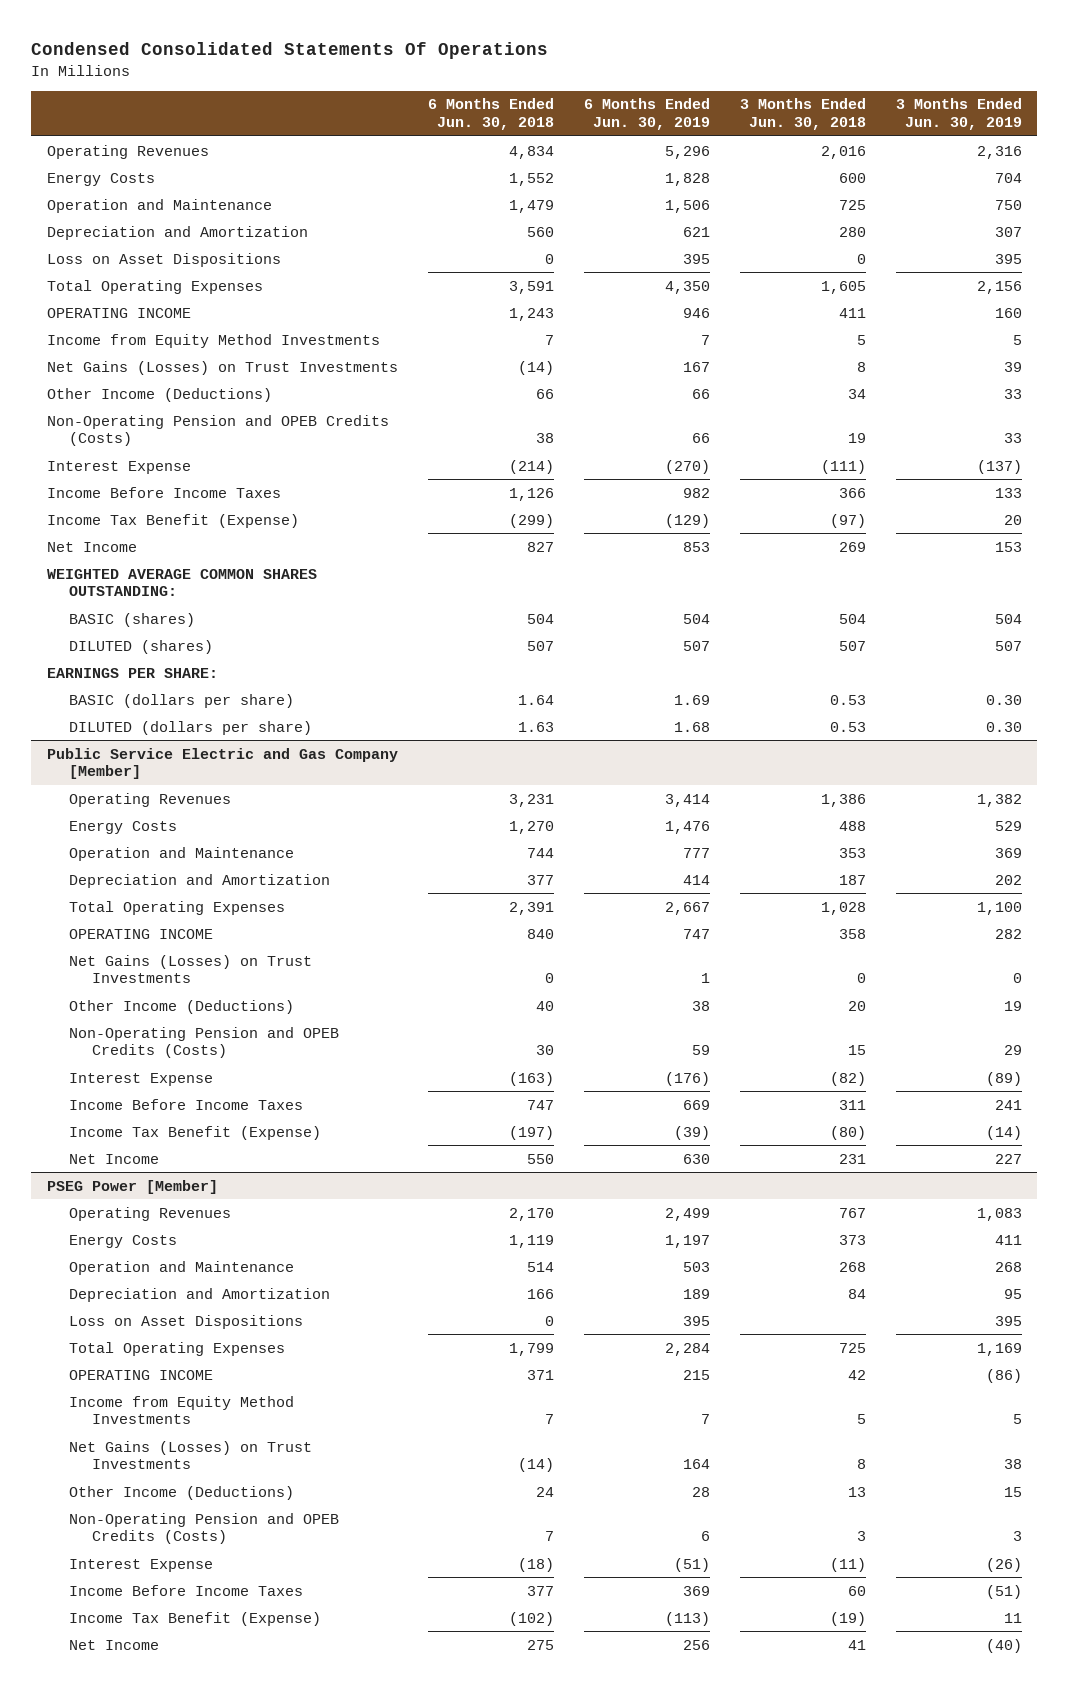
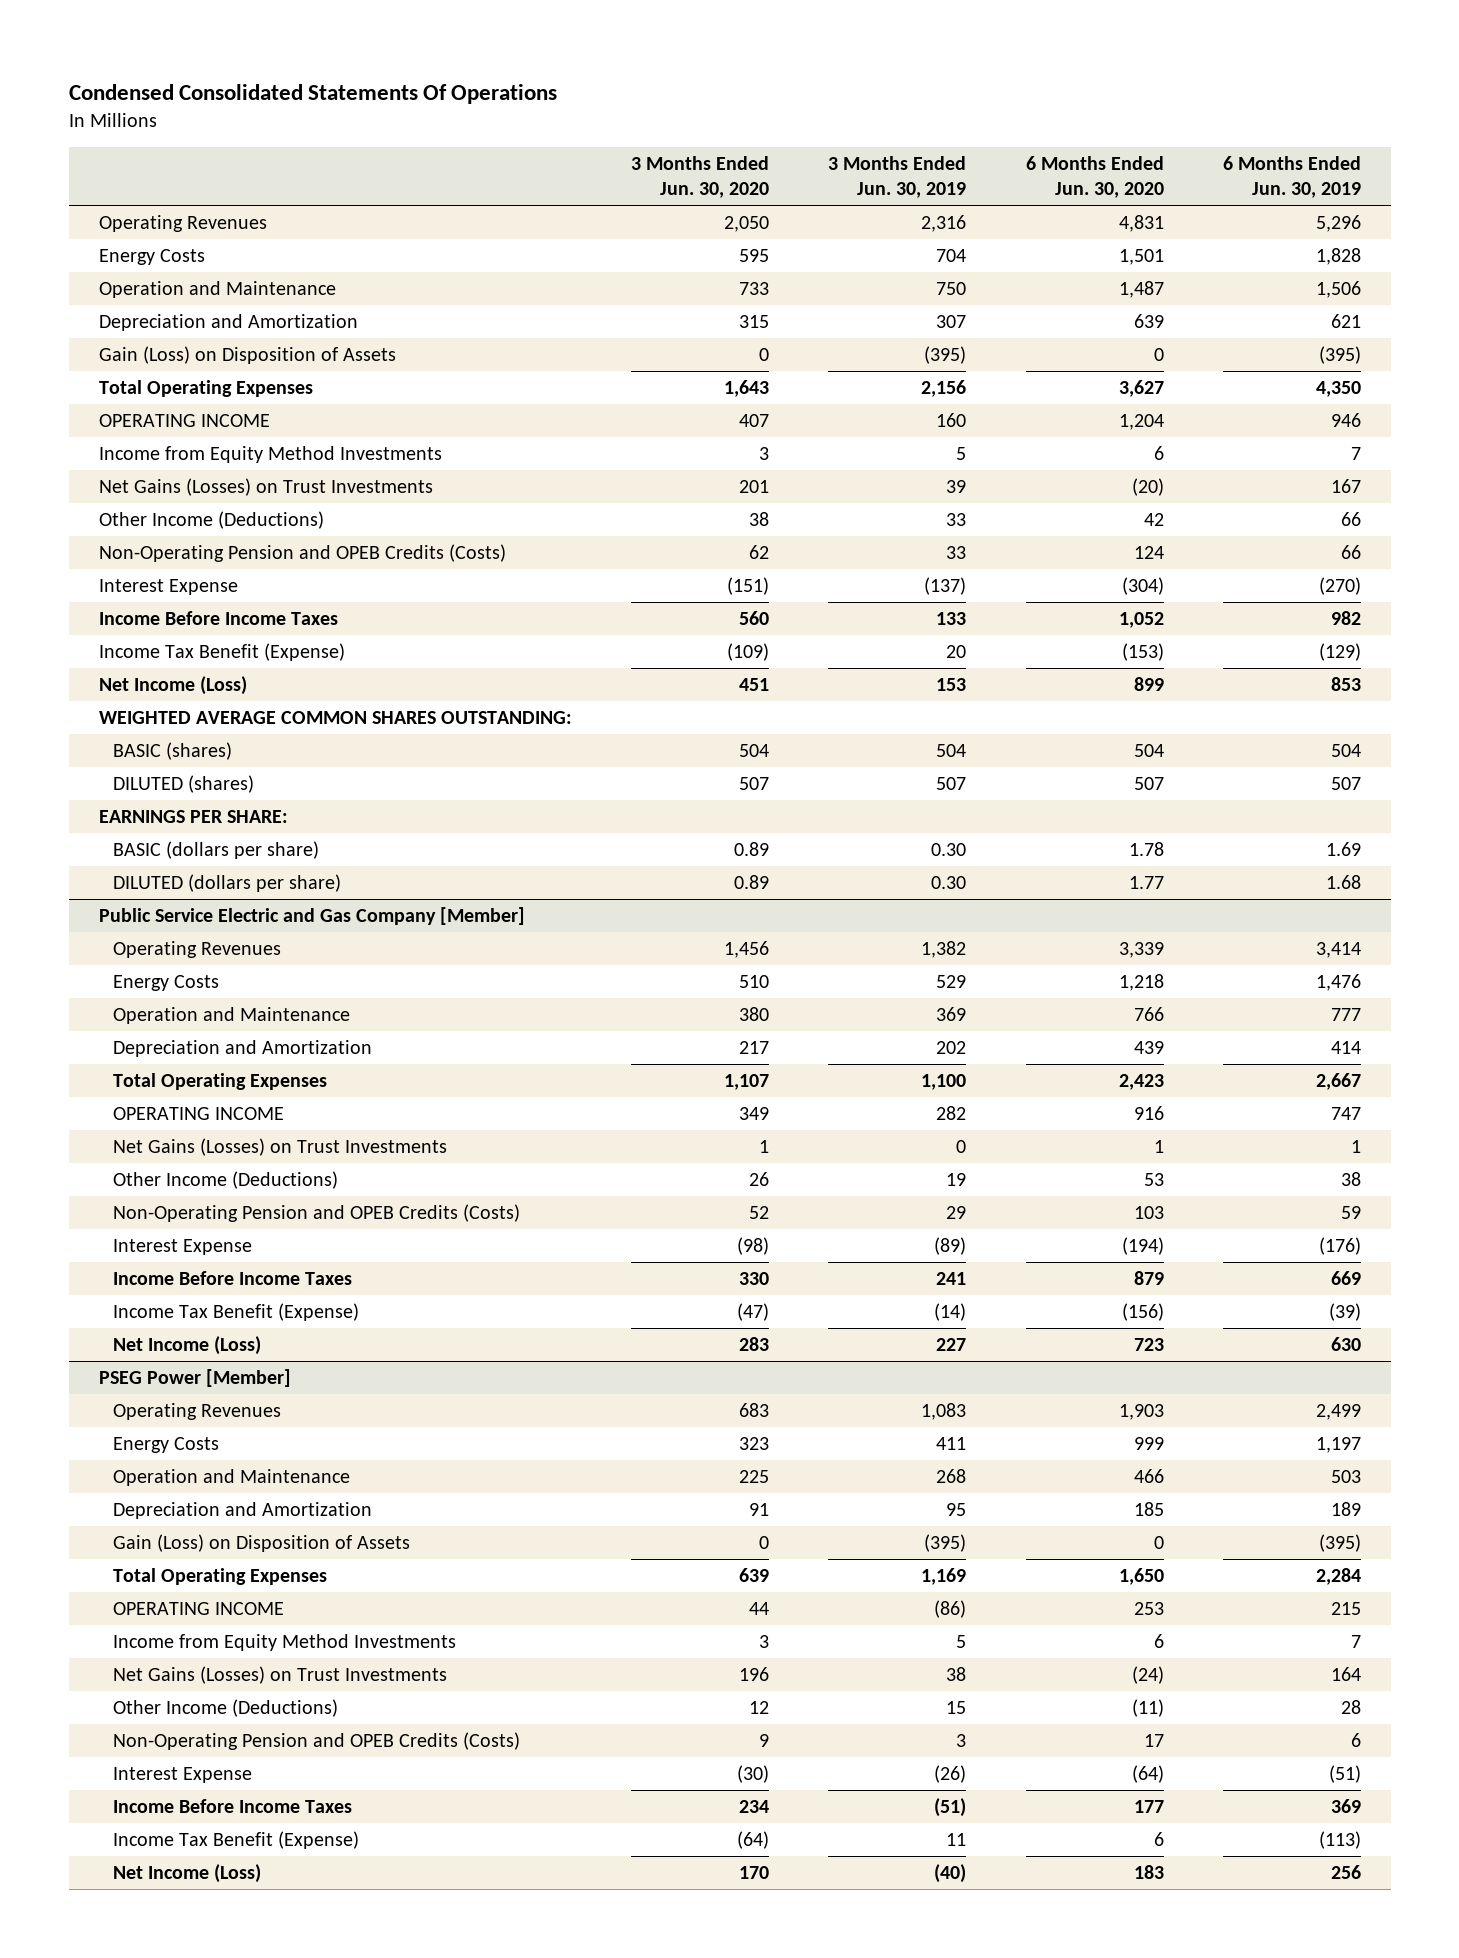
[427,98,554,131] 6 Months Ended Jun. 30, 2018 -> none
[740,98,867,131] 3 Months Ended Jun. 30, 2018 -> none
none -> [630,156,769,199] 3 Months Ended Jun. 30, 2020
none -> [1025,156,1164,199] 6 Months Ended Jun. 30, 2020
[46,252,281,267] Loss on Asset Dispositions -> [98,345,396,364] Gain (Loss) on Disposition of Assets
[682,253,710,264] 395 -> [1318,345,1361,364] (395)
[995,253,1023,264] 395 -> [924,345,967,364] (395)
[46,541,137,552] Net Income -> [98,675,247,695] Net Income (Loss)
[69,1153,160,1164] Net Income -> [112,1335,261,1355] Net Income (Loss)
[69,1314,304,1329] Loss on Asset Dispositions -> [112,1533,410,1552] Gain (Loss) on Disposition of Assets
[682,1315,710,1326] 395 -> [1318,1533,1361,1552] (395)
[995,1315,1023,1326] 395 -> [924,1533,967,1552] (395)
[69,1639,160,1650] Net Income -> [112,1863,261,1883] Net Income (Loss)

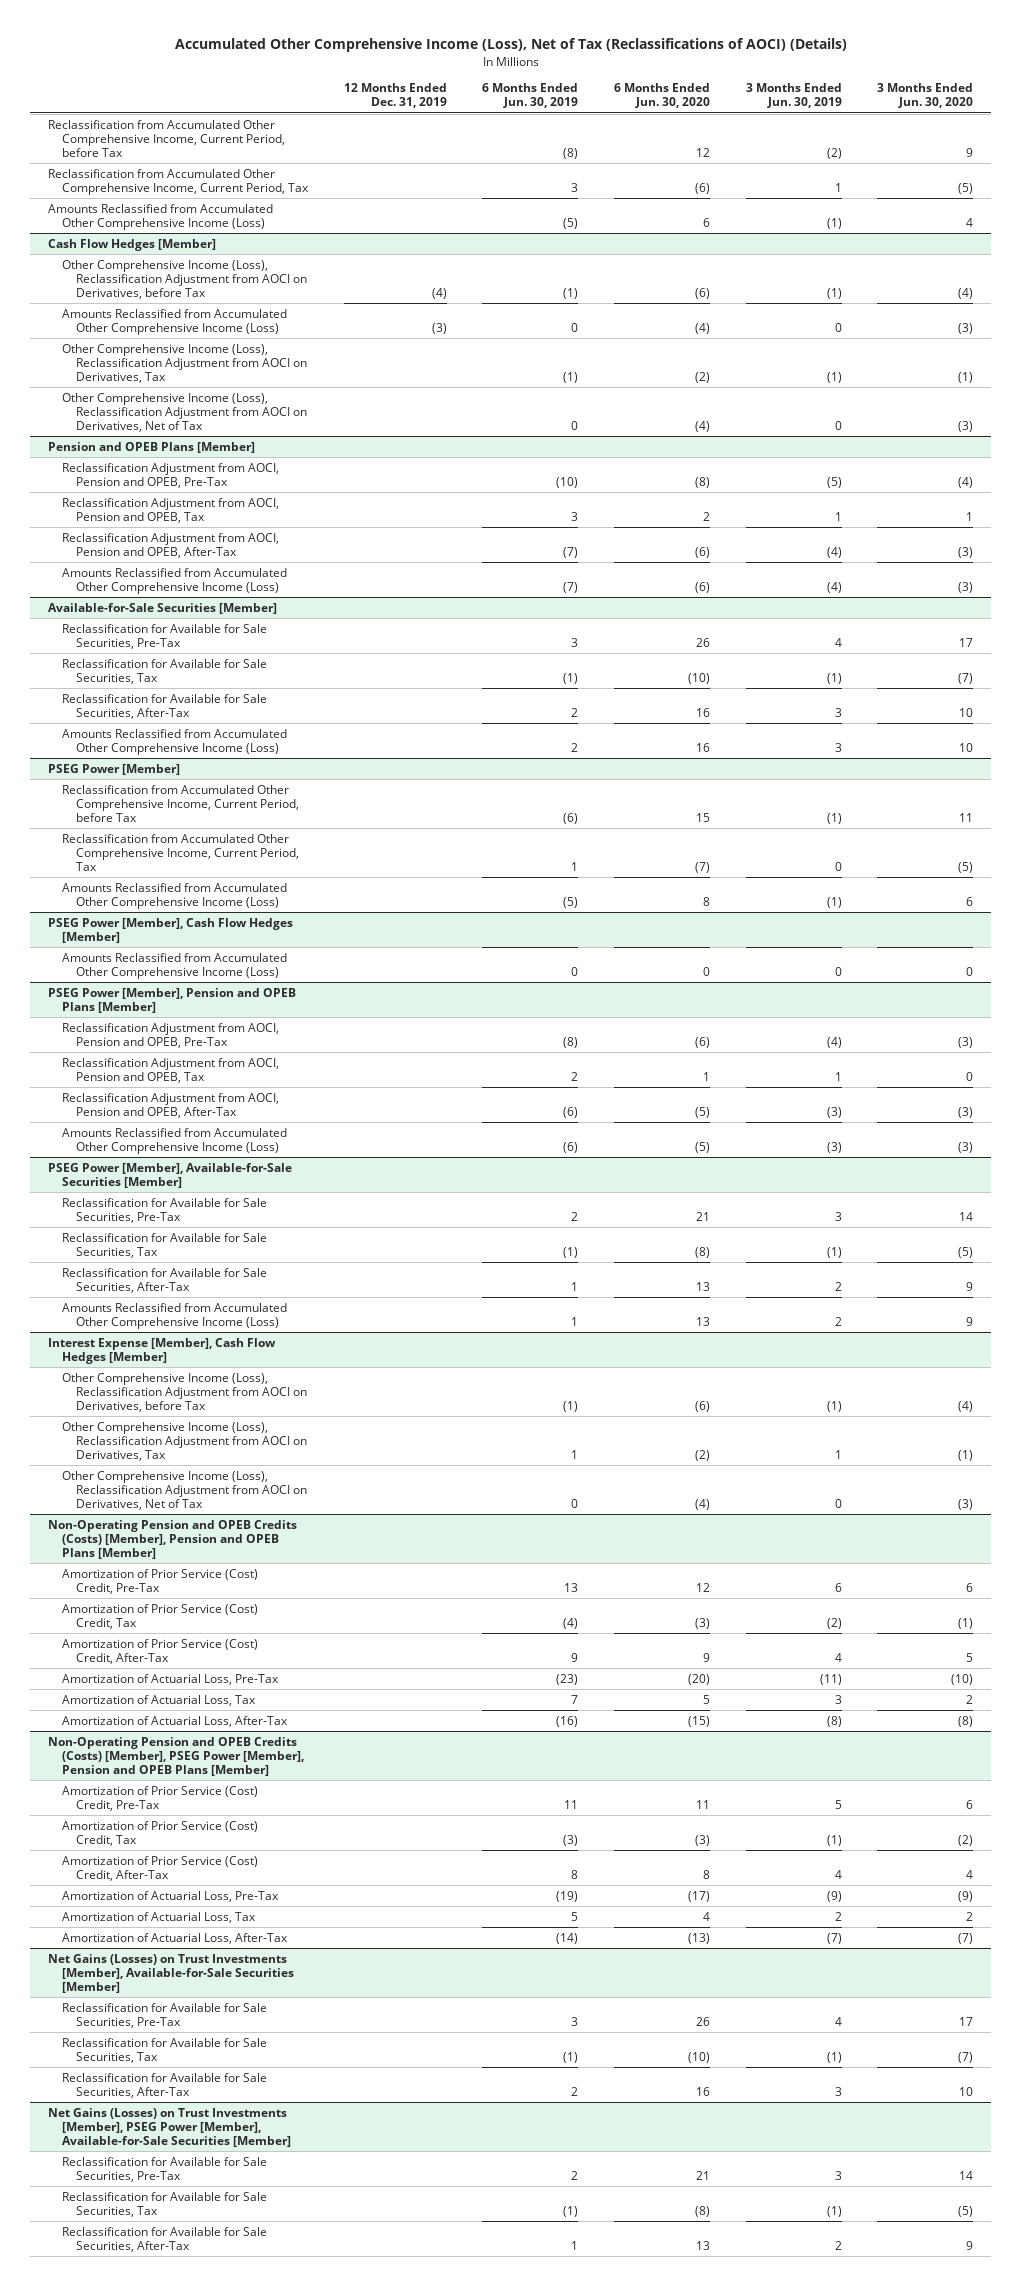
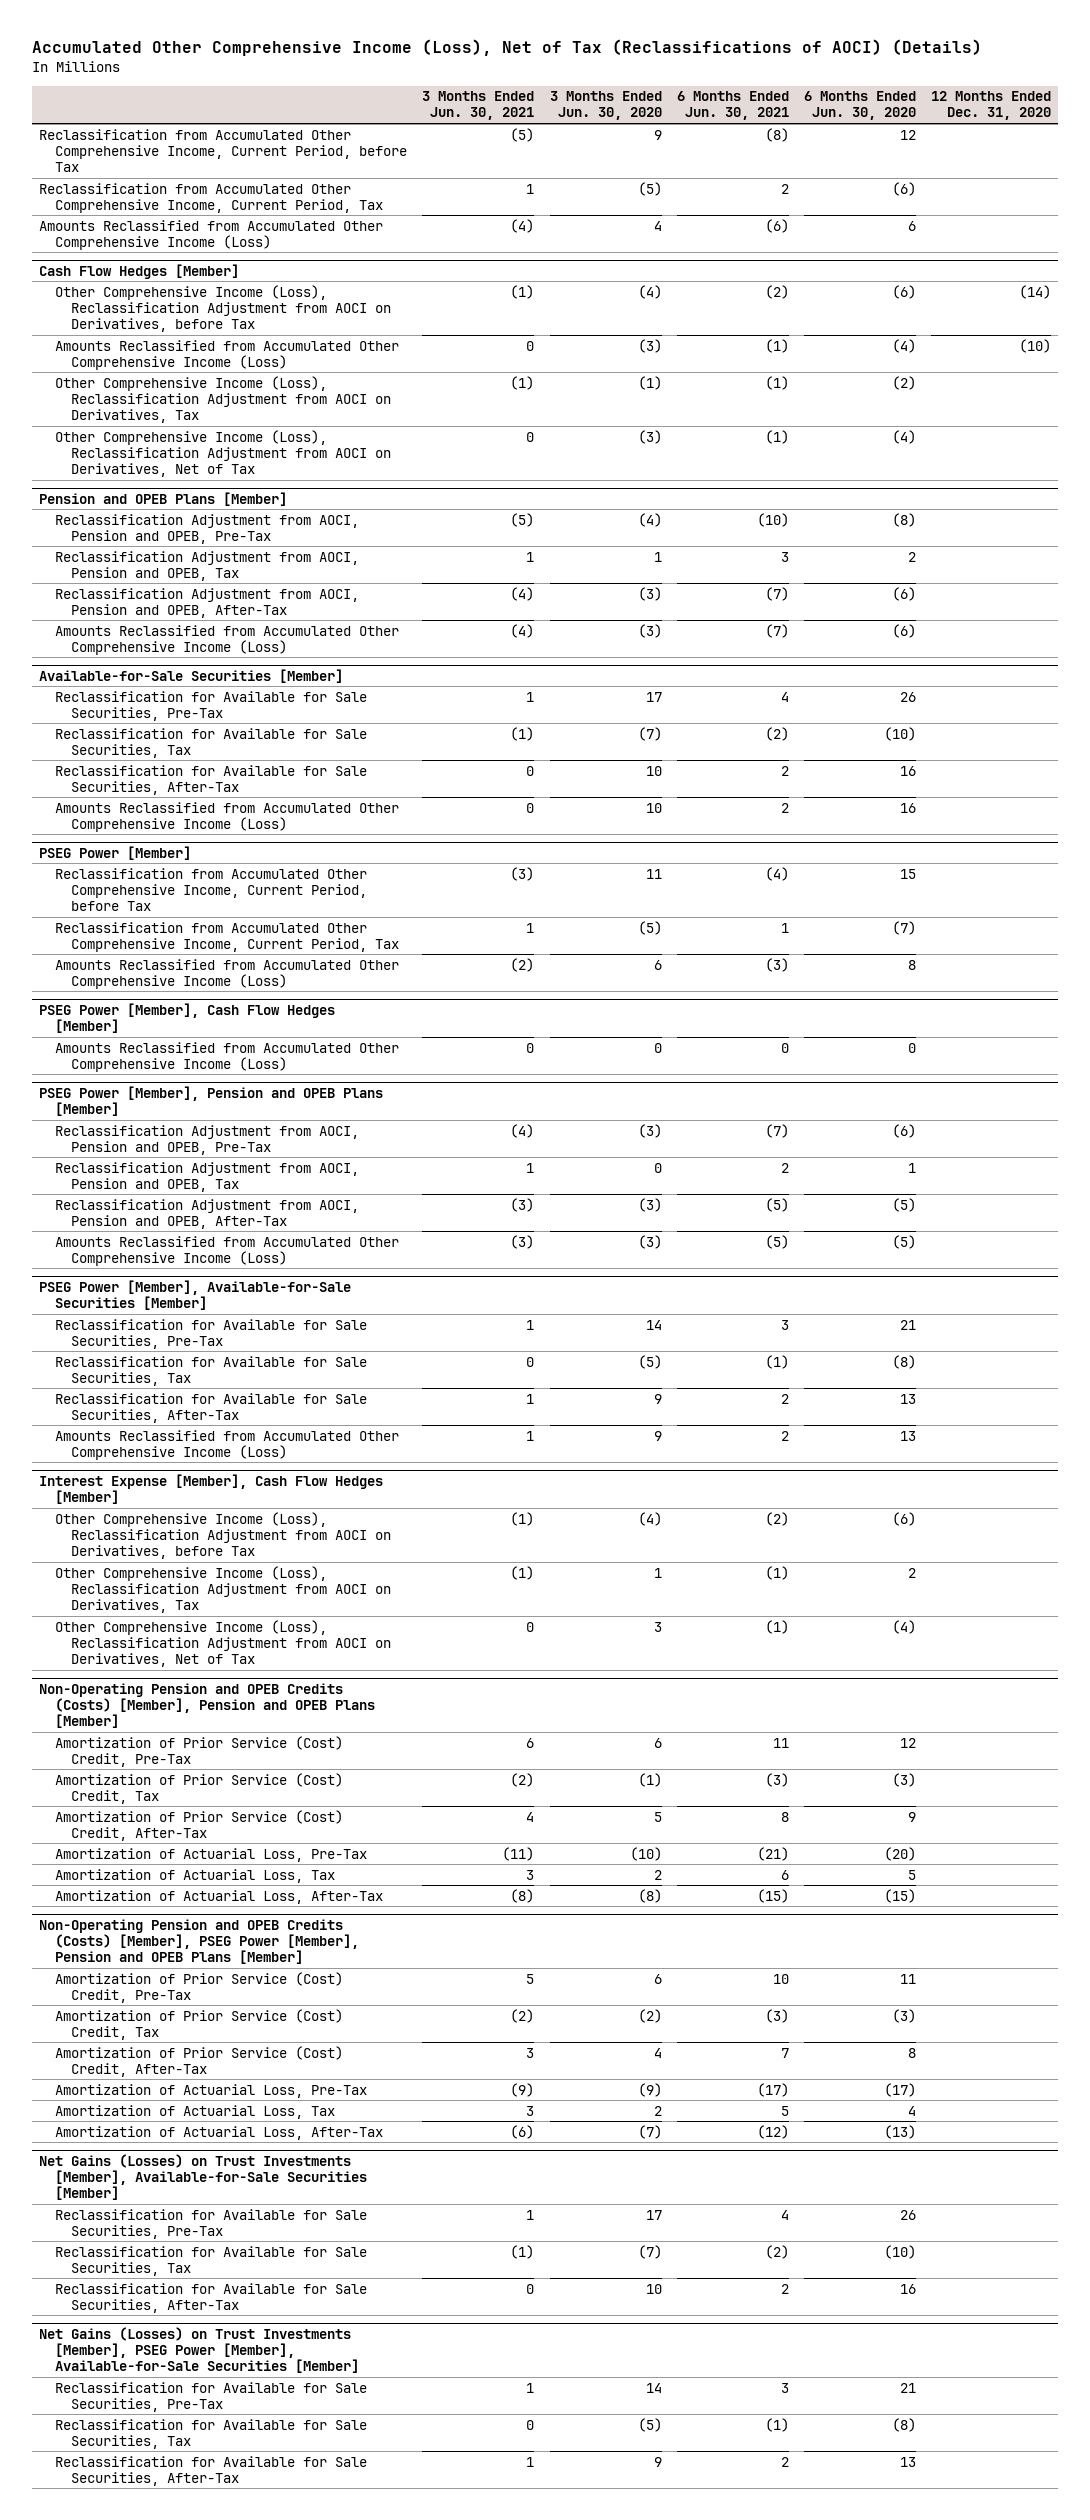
[343,83,447,109] 12 Months Ended Dec. 31, 2019 -> none
[482,83,579,109] 6 Months Ended Jun. 30, 2019 -> none
[745,83,842,109] 3 Months Ended Jun. 30, 2019 -> none
none -> [422,91,535,121] 3 Months Ended Jun. 30, 2021
none -> [676,91,789,121] 6 Months Ended Jun. 30, 2021
none -> [930,91,1051,121] 12 Months Ended Dec. 31, 2020
[695,1449,711,1461] (2) -> [907,1567,916,1578] 2
[958,1449,974,1461] (1) -> [653,1567,662,1578] 1
[958,1498,974,1510] (3) -> [653,1621,662,1632] 3

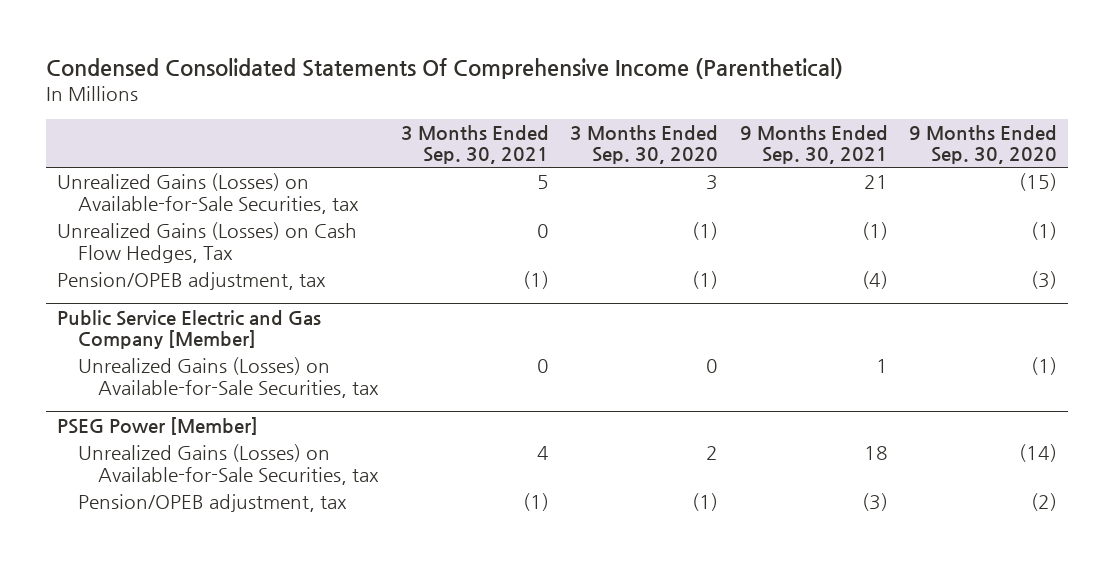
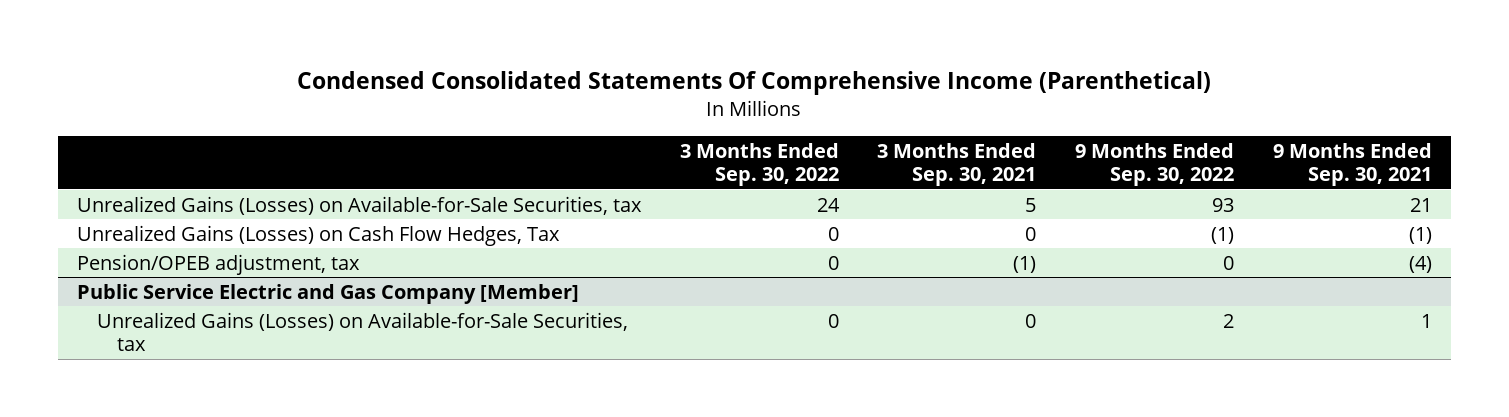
[570,124,719,165] 3 Months Ended Sep. 30, 2020 -> none
[909,124,1058,165] 9 Months Ended Sep. 30, 2020 -> none
none -> [679,142,839,187] 3 Months Ended Sep. 30, 2022
none -> [1075,142,1235,187] 9 Months Ended Sep. 30, 2022
[57,416,259,435] PSEG Power [Member] -> none
[77,443,380,485] Unrealized Gains (Losses) on Available-for-Sale Securities, tax -> none
[77,493,347,512] Pension/OPEB adjustment, tax -> none

